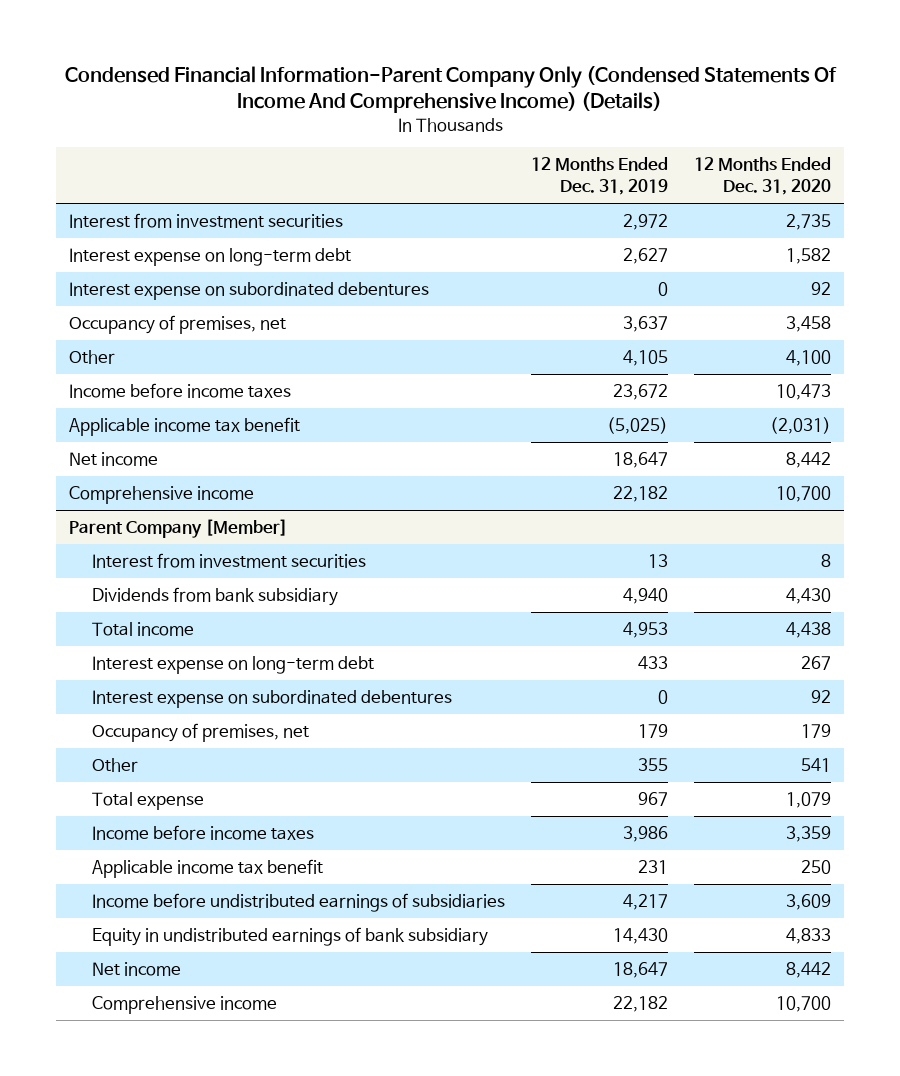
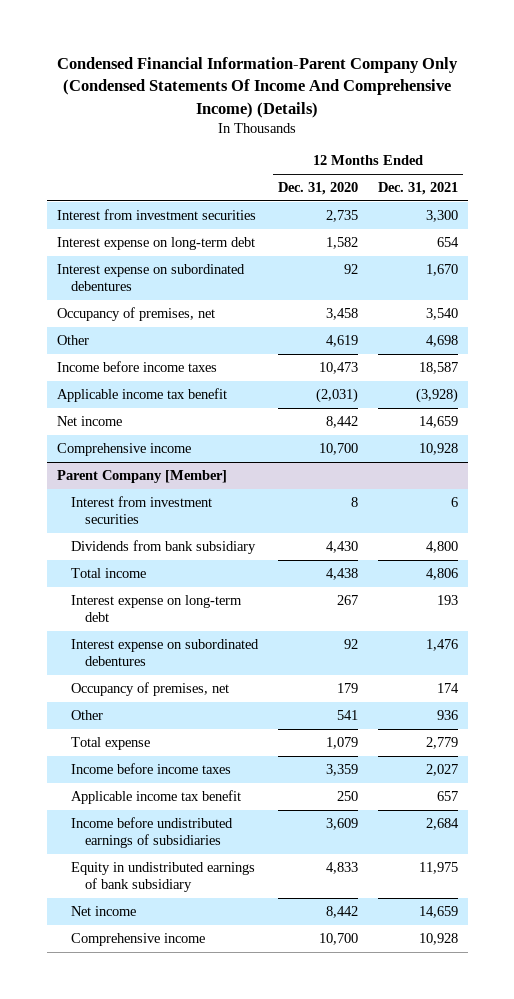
[531,157,669,196] 12 Months Ended Dec. 31, 2019 -> none
none -> [377,182,458,196] Dec. 31, 2021
[786,349,832,366] 4,100 -> [325,334,358,347] 4,619

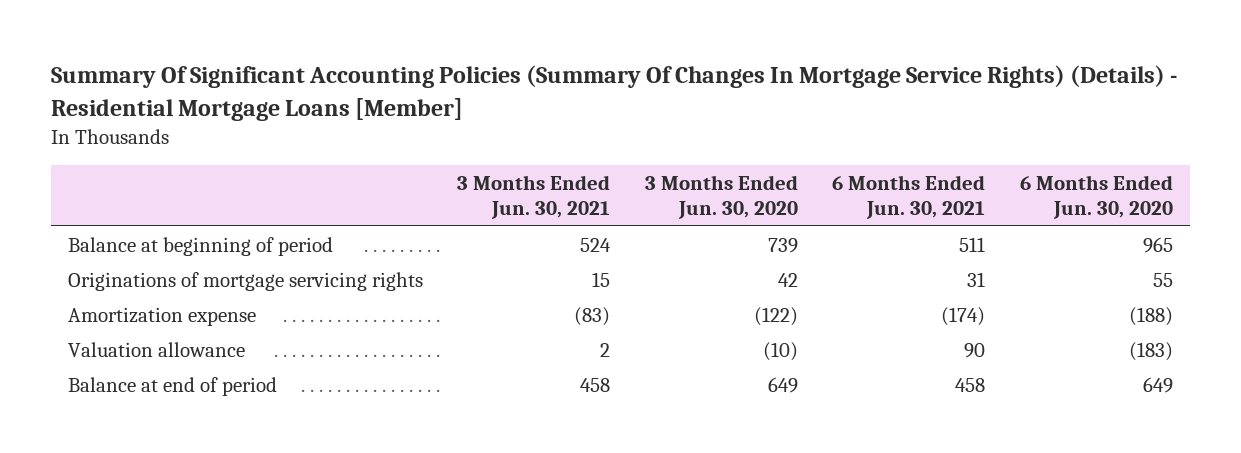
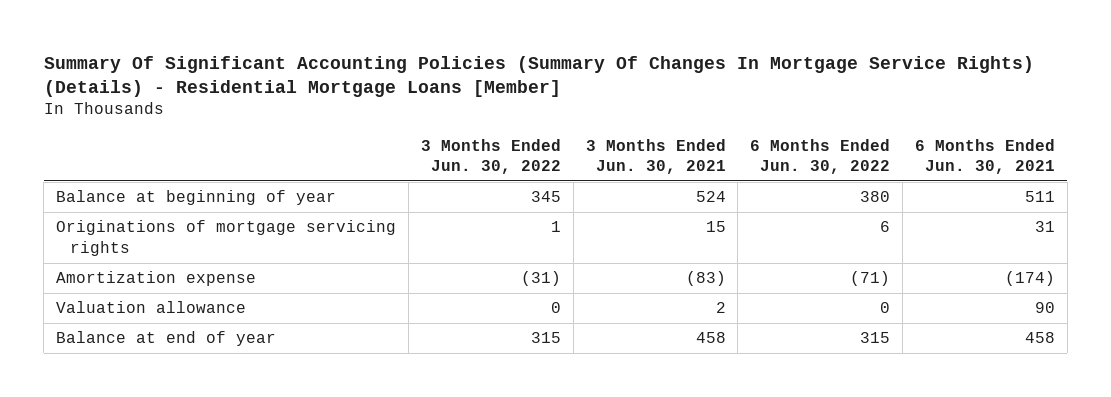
[644,175,798,220] 3 Months Ended Jun. 30, 2020 -> none
[1019,175,1173,220] 6 Months Ended Jun. 30, 2020 -> none
none -> [420,138,561,175] 3 Months Ended Jun. 30, 2022
none -> [750,138,891,175] 6 Months Ended Jun. 30, 2022
[67,236,333,256] Balance at beginning of period -> [56,190,337,206] Balance at beginning of year
[67,376,277,396] Balance at end of period -> [56,331,277,347] Balance at end of year

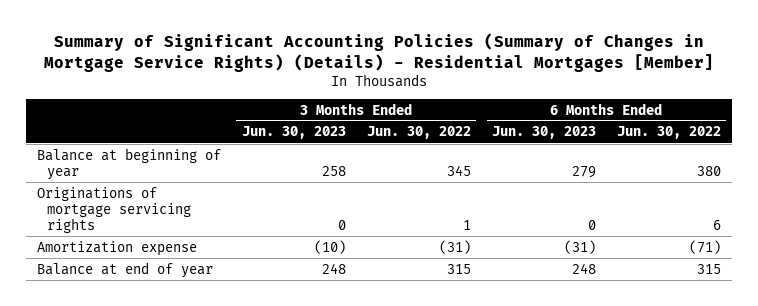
[43,55,1034,98] Summary Of Significant Accounting Policies (Summary Of Changes In Mortgage Service Rights) (Details) - Residential Mortgage Loans [Member] -> [43,32,714,72] Summary of Significant Accounting Policies (Summary of Changes in Mortgage Service Rights) (Details) - Residential Mortgages [Member]
[585,138,726,175] 3 Months Ended Jun. 30, 2021 -> none
[914,138,1055,175] 6 Months Ended Jun. 30, 2021 -> none
none -> [241,126,346,140] Jun. 30, 2023
none -> [491,126,596,140] Jun. 30, 2023
[56,301,247,314] Valuation allowance -> none

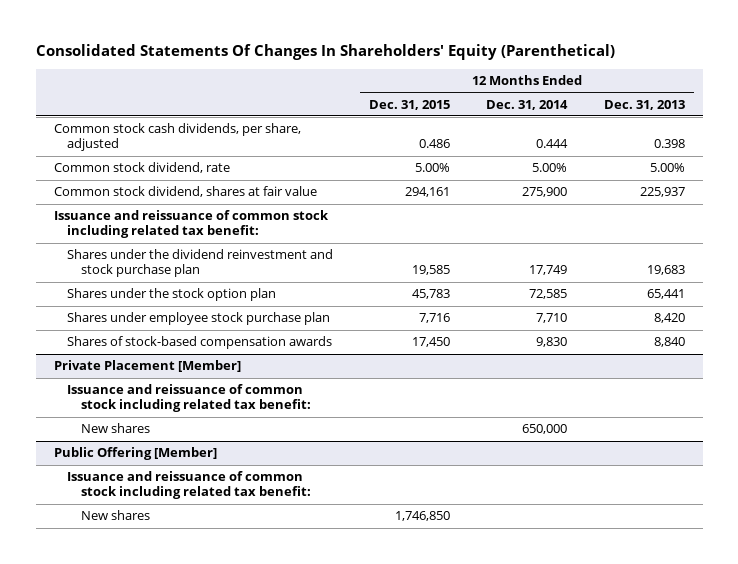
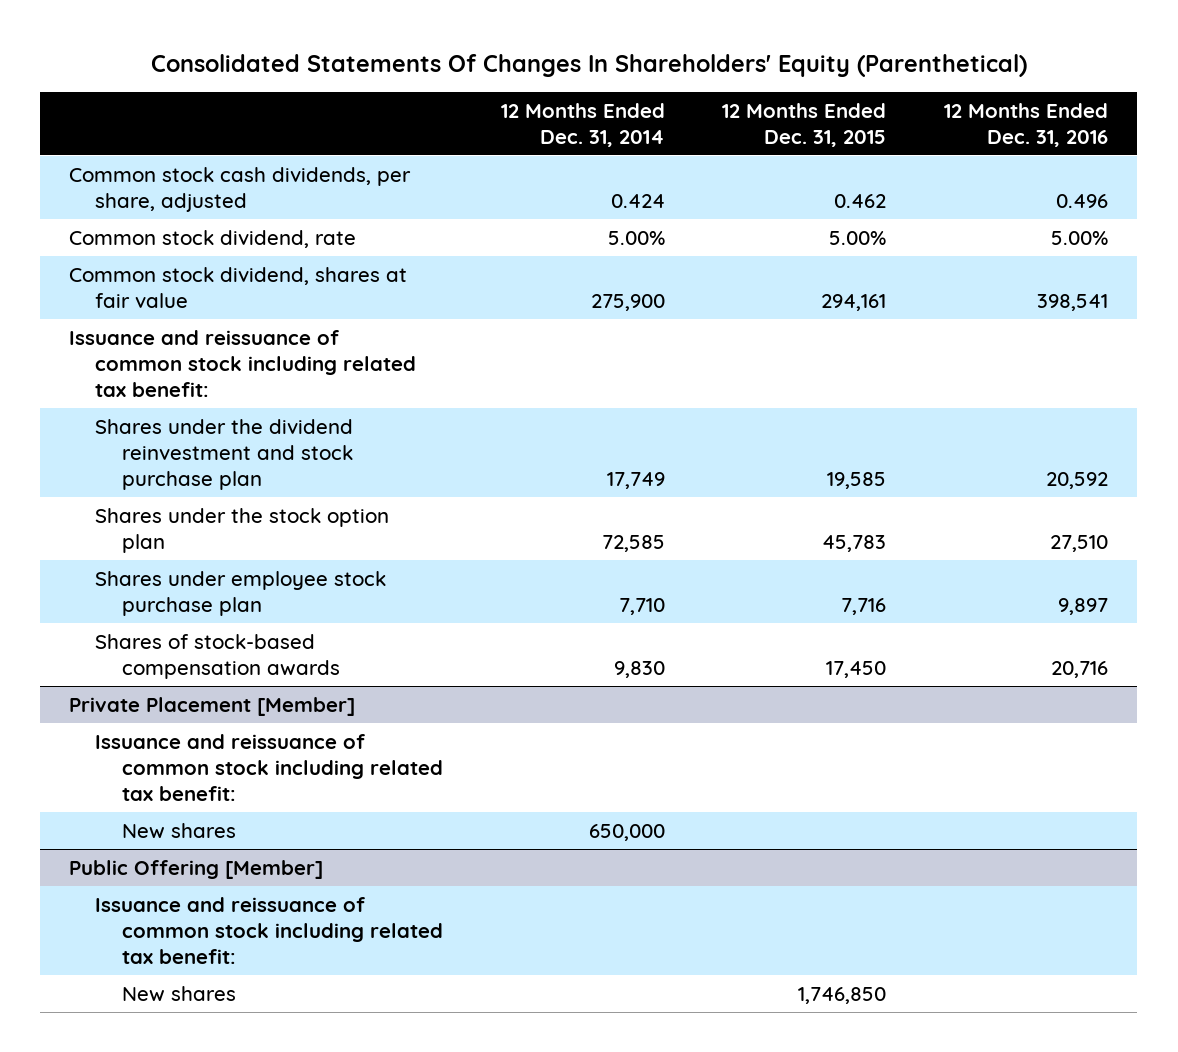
[603,99,685,110] Dec. 31, 2013 -> none
none -> [944,102,1109,147] 12 Months Ended Dec. 31, 2016
[419,139,451,149] 0.486 -> [834,193,887,208] 0.462
[536,139,569,149] 0.444 -> [610,193,665,208] 0.424

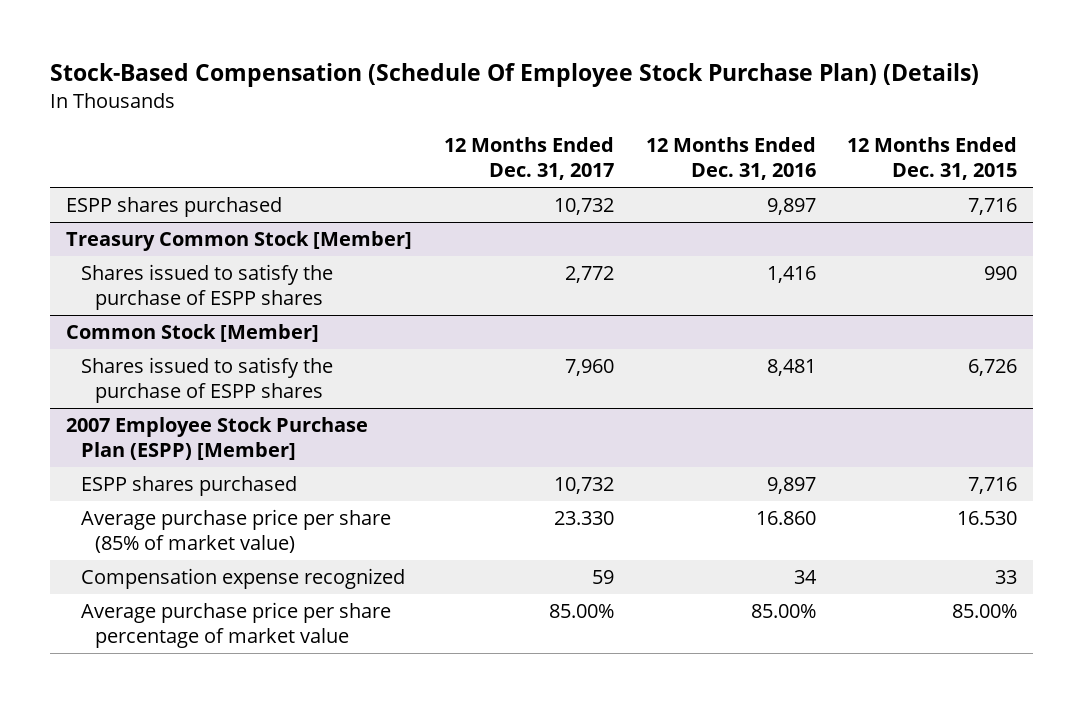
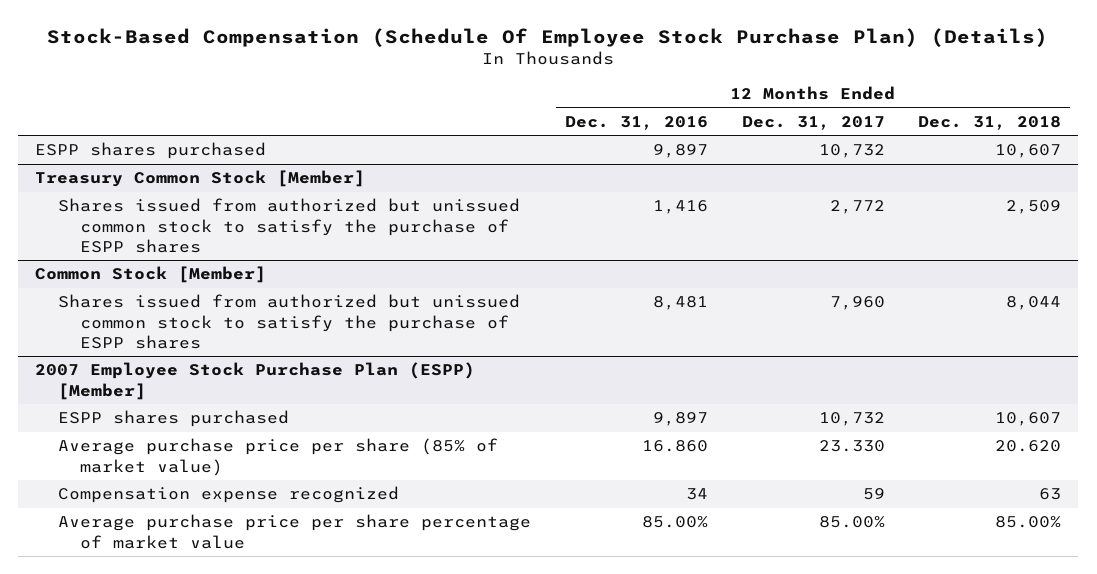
[847,137,1018,181] 12 Months Ended Dec. 31, 2015 -> none
none -> [918,115,1062,130] Dec. 31, 2018
[80,263,333,311] Shares issued to satisfy the purchase of ESPP shares -> [57,198,520,253] Shares issued from authorized but unissued common stock to satisfy the purchase of ESPP shares
[80,356,333,404] Shares issued to satisfy the purchase of ESPP shares -> [57,294,520,349] Shares issued from authorized but unissued common stock to satisfy the purchase of ESPP shares

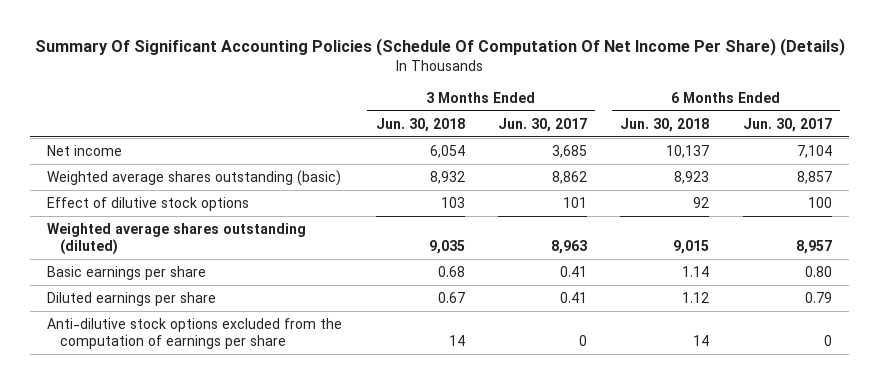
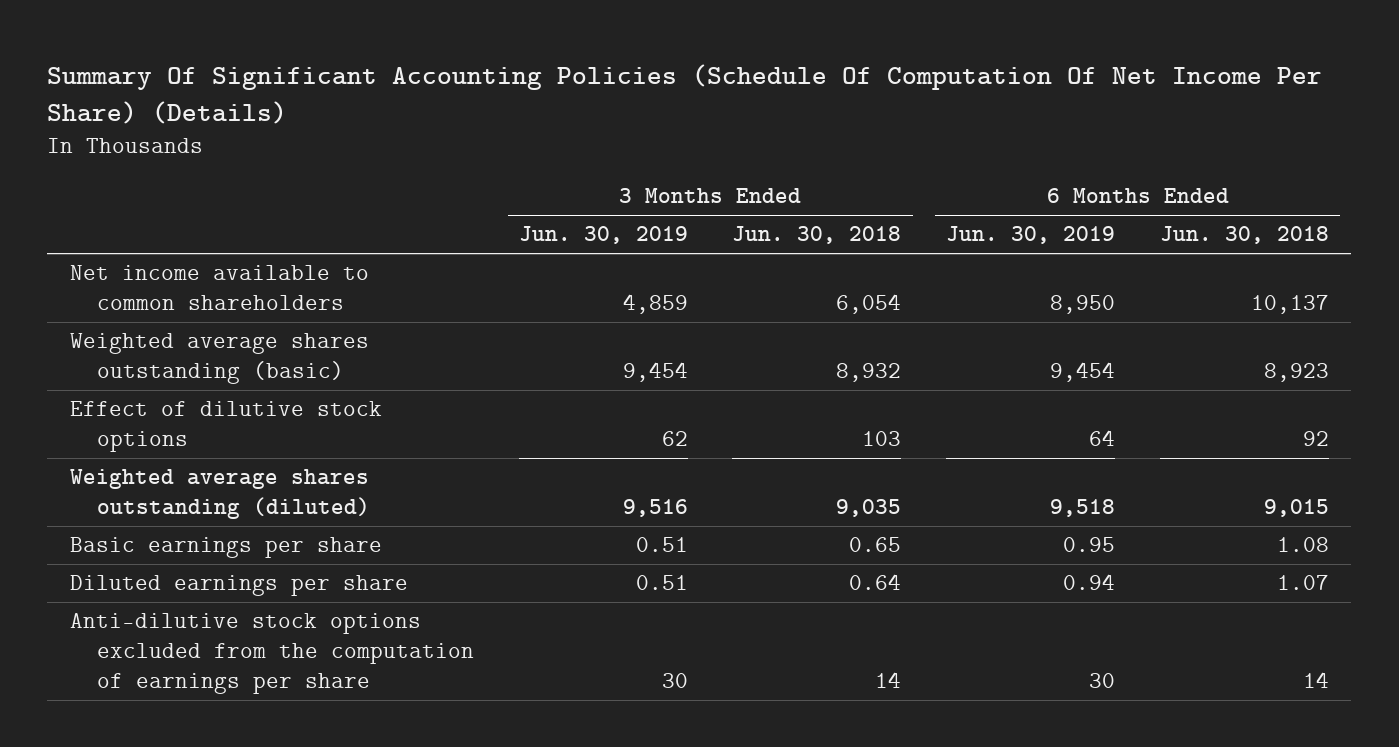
[498,117,588,132] Jun. 30, 2017 -> none
[742,117,832,132] Jun. 30, 2017 -> none
none -> [518,226,688,245] Jun. 30, 2019
none -> [946,226,1116,245] Jun. 30, 2019
[47,145,123,157] Net income -> [69,265,369,311] Net income available to common shareholders
[437,266,465,278] 0.68 -> [849,537,902,553] 0.65
[682,266,710,278] 1.14 -> [1276,537,1329,553] 1.08
[437,292,465,304] 0.67 -> [849,574,902,591] 0.64
[682,292,710,304] 1.12 -> [1276,575,1329,591] 1.07

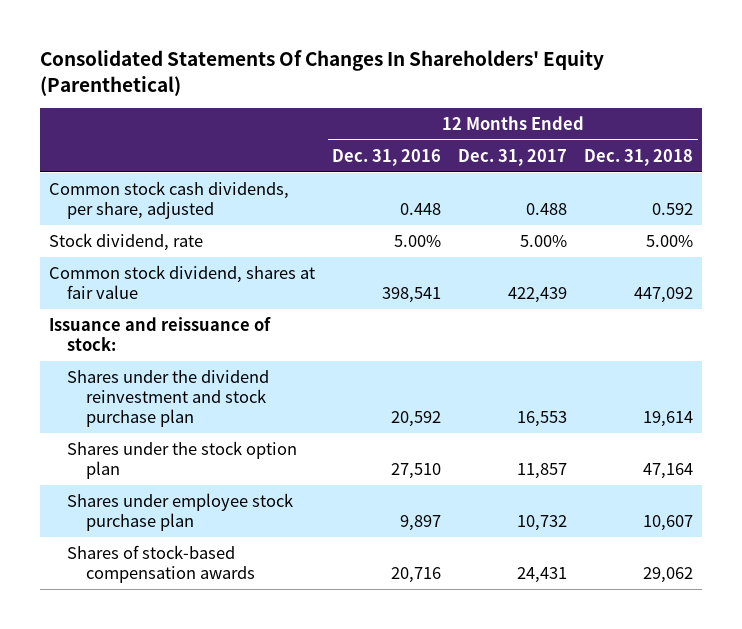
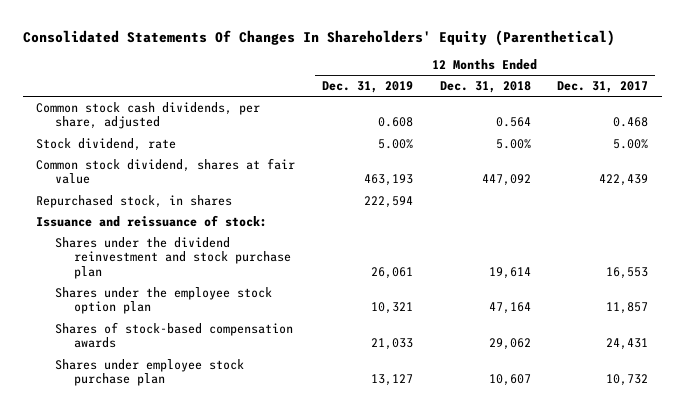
[332,148,442,166] Dec. 31, 2016 -> none
none -> [321,81,413,94] Dec. 31, 2019
[526,203,568,216] 0.488 -> [613,117,649,128] 0.468
[652,203,694,216] 0.592 -> [495,117,531,128] 0.564
none -> [36,194,233,208] Repurchased stock, in shares
[67,440,298,480] Shares under the stock option plan -> [55,286,273,315] Shares under the employee stock option plan
[67,492,294,532] Shares under employee stock purchase plan -> [55,358,245,387] Shares under employee stock purchase plan

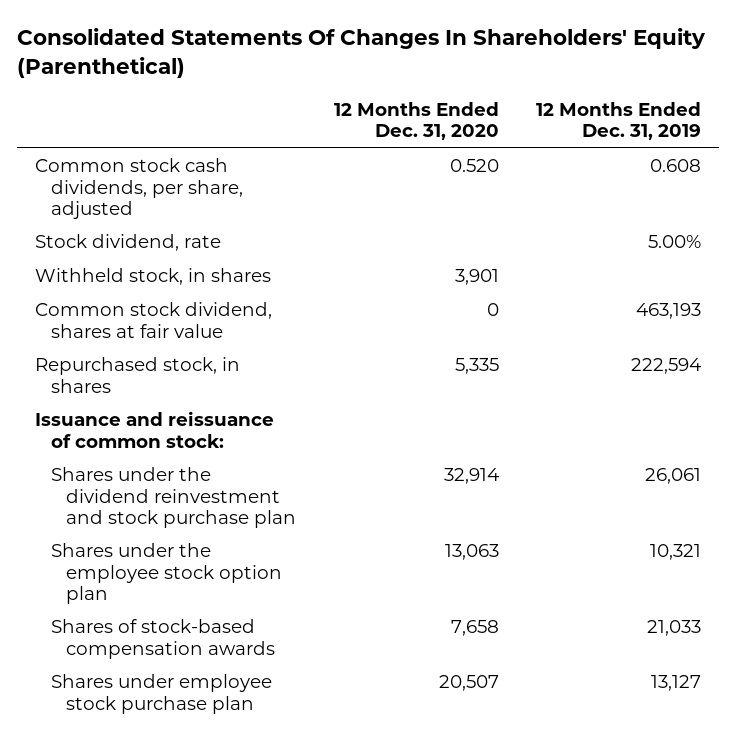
[439,81,531,94] Dec. 31, 2018 -> none
[557,81,649,94] Dec. 31, 2017 -> none
none -> [333,102,499,141] 12 Months Ended Dec. 31, 2020
none -> [35,268,272,286] Withheld stock, in shares
[36,214,268,227] Issuance and reissuance of stock: -> [35,411,275,448] Issuance and reissuance of common stock:

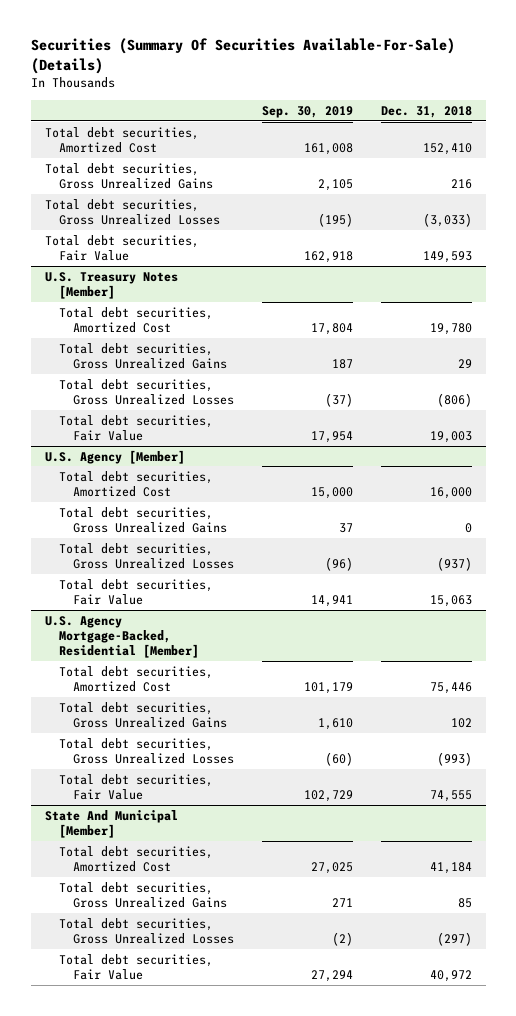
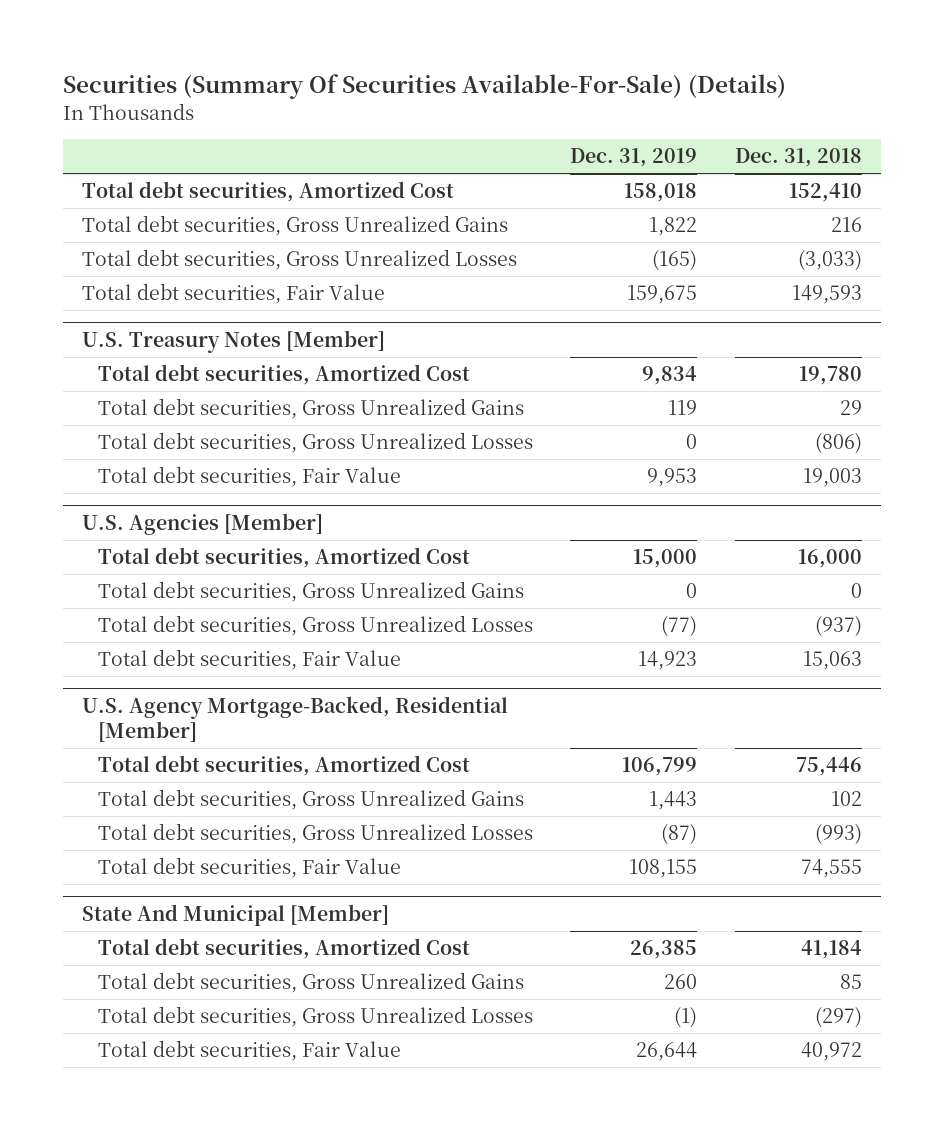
[261,105,353,118] Sep. 30, 2019 -> none
none -> [570,148,698,168] Dec. 31, 2019
[44,449,185,464] U.S. Agency [Member] -> [81,512,323,535] U.S. Agencies [Member]

